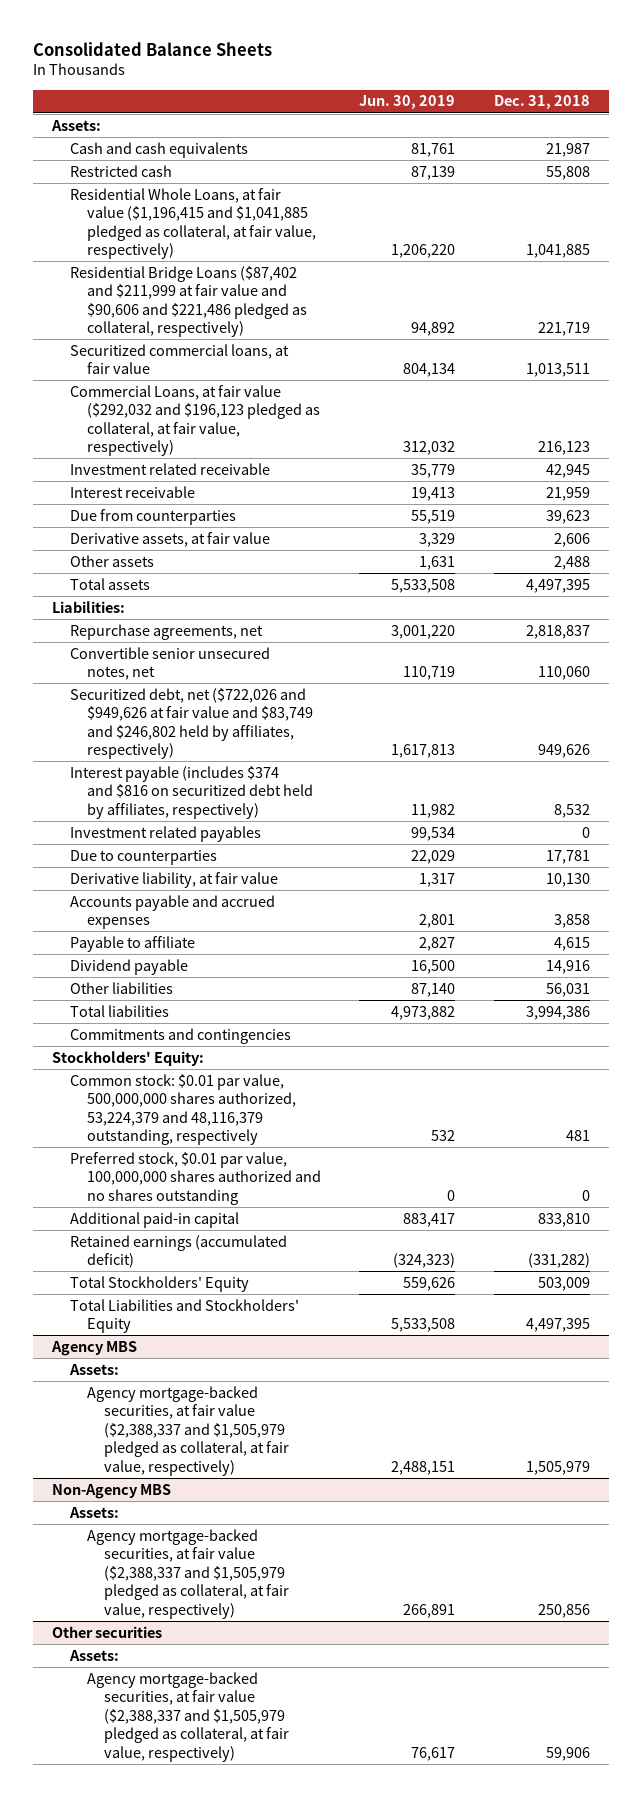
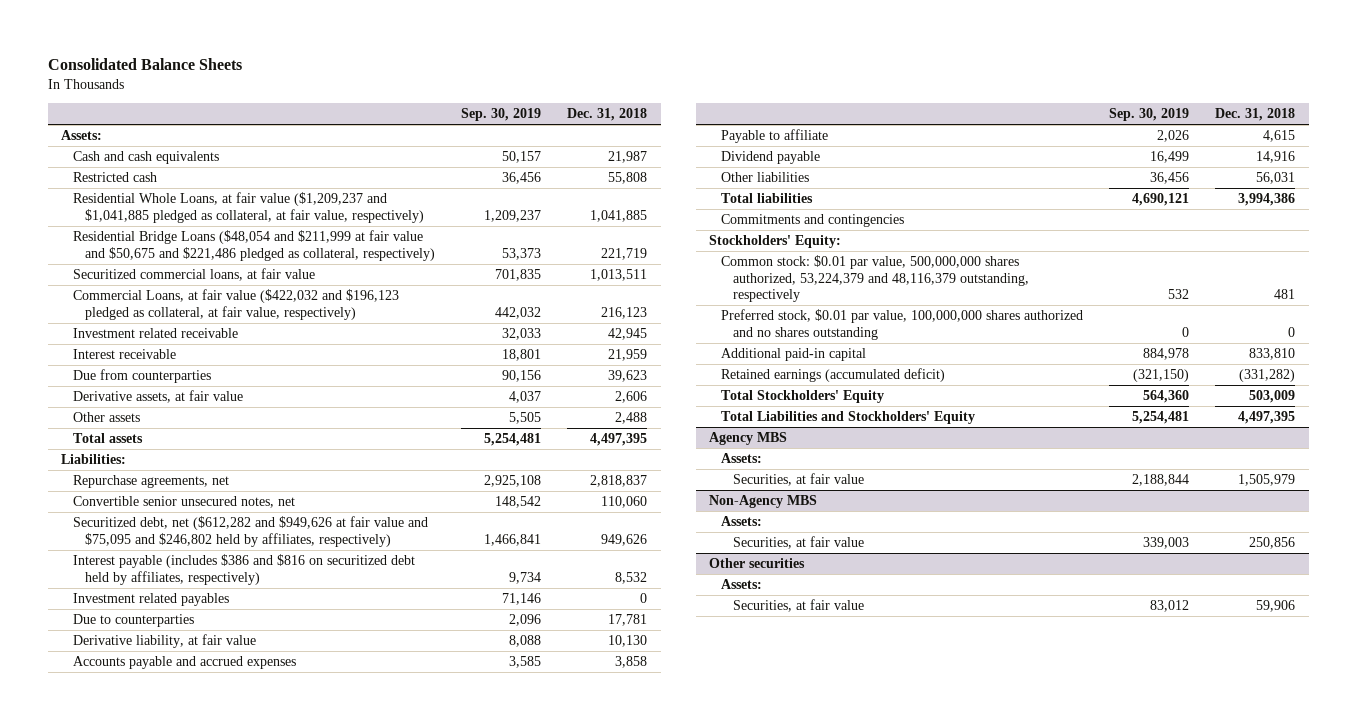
[359,95,456,110] Jun. 30, 2019 -> none
none -> [461,108,542,122] Sep. 30, 2019
[69,187,316,260] Residential Whole Loans, at fair value ($1,196,415 and $1,041,885 pledged as collateral, at fair value, respectively) -> [72,192,424,223] Residential Whole Loans, at fair value ($1,209,237 and $1,041,885 pledged as collateral, at fair value, respectively)
[69,265,307,338] Residential Bridge Loans ($87,402 and $211,999 at fair value and $90,606 and $221,486 pledged as collateral, respectively) -> [72,230,435,261] Residential Bridge Loans ($48,054 and $211,999 at fair value and $50,675 and $221,486 pledged as collateral, respectively)
[69,384,320,457] Commercial Loans, at fair value ($292,032 and $196,123 pledged as collateral, at fair value, respectively) -> [72,289,399,320] Commercial Loans, at fair value ($422,032 and $196,123 pledged as collateral, at fair value, respectively)
[69,687,313,760] Securitized debt, net ($722,026 and $949,626 at fair value and $83,749 and $246,802 held by affiliates, respectively) -> [72,516,428,547] Securitized debt, net ($612,282 and $949,626 at fair value and $75,095 and $246,802 held by affiliates, respectively)
[69,765,313,819] Interest payable (includes $374 and $816 on securitized debt held by affiliates, respectively) -> [72,554,415,585] Interest payable (includes $386 and $816 on securitized debt held by affiliates, respectively)
[86,1385,290,1476] Agency mortgage-backed securities, at fair value ($2,388,337 and $1,505,979 pledged as collateral, at fair value, respectively) -> [732,473,864,487] Securities, at fair value
[86,1528,290,1619] Agency mortgage-backed securities, at fair value ($2,388,337 and $1,505,979 pledged as collateral, at fair value, respectively) -> [732,536,864,550] Securities, at fair value
[86,1671,290,1762] Agency mortgage-backed securities, at fair value ($2,388,337 and $1,505,979 pledged as collateral, at fair value, respectively) -> [732,599,864,613] Securities, at fair value

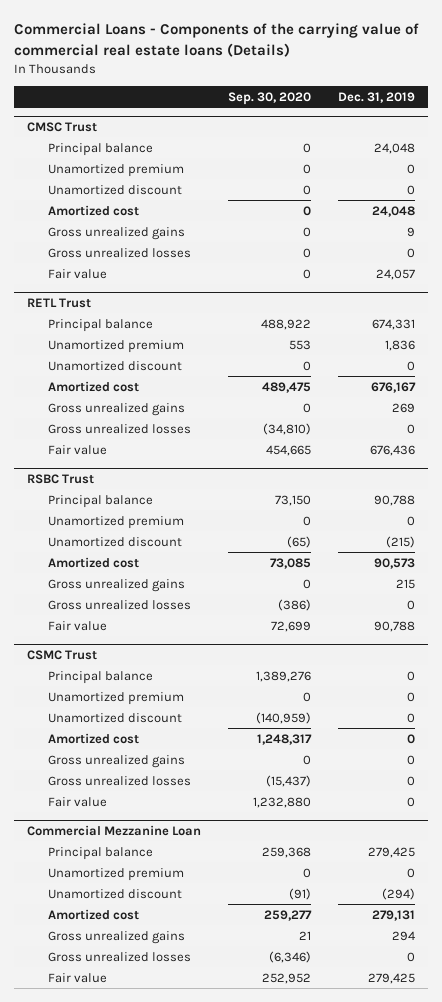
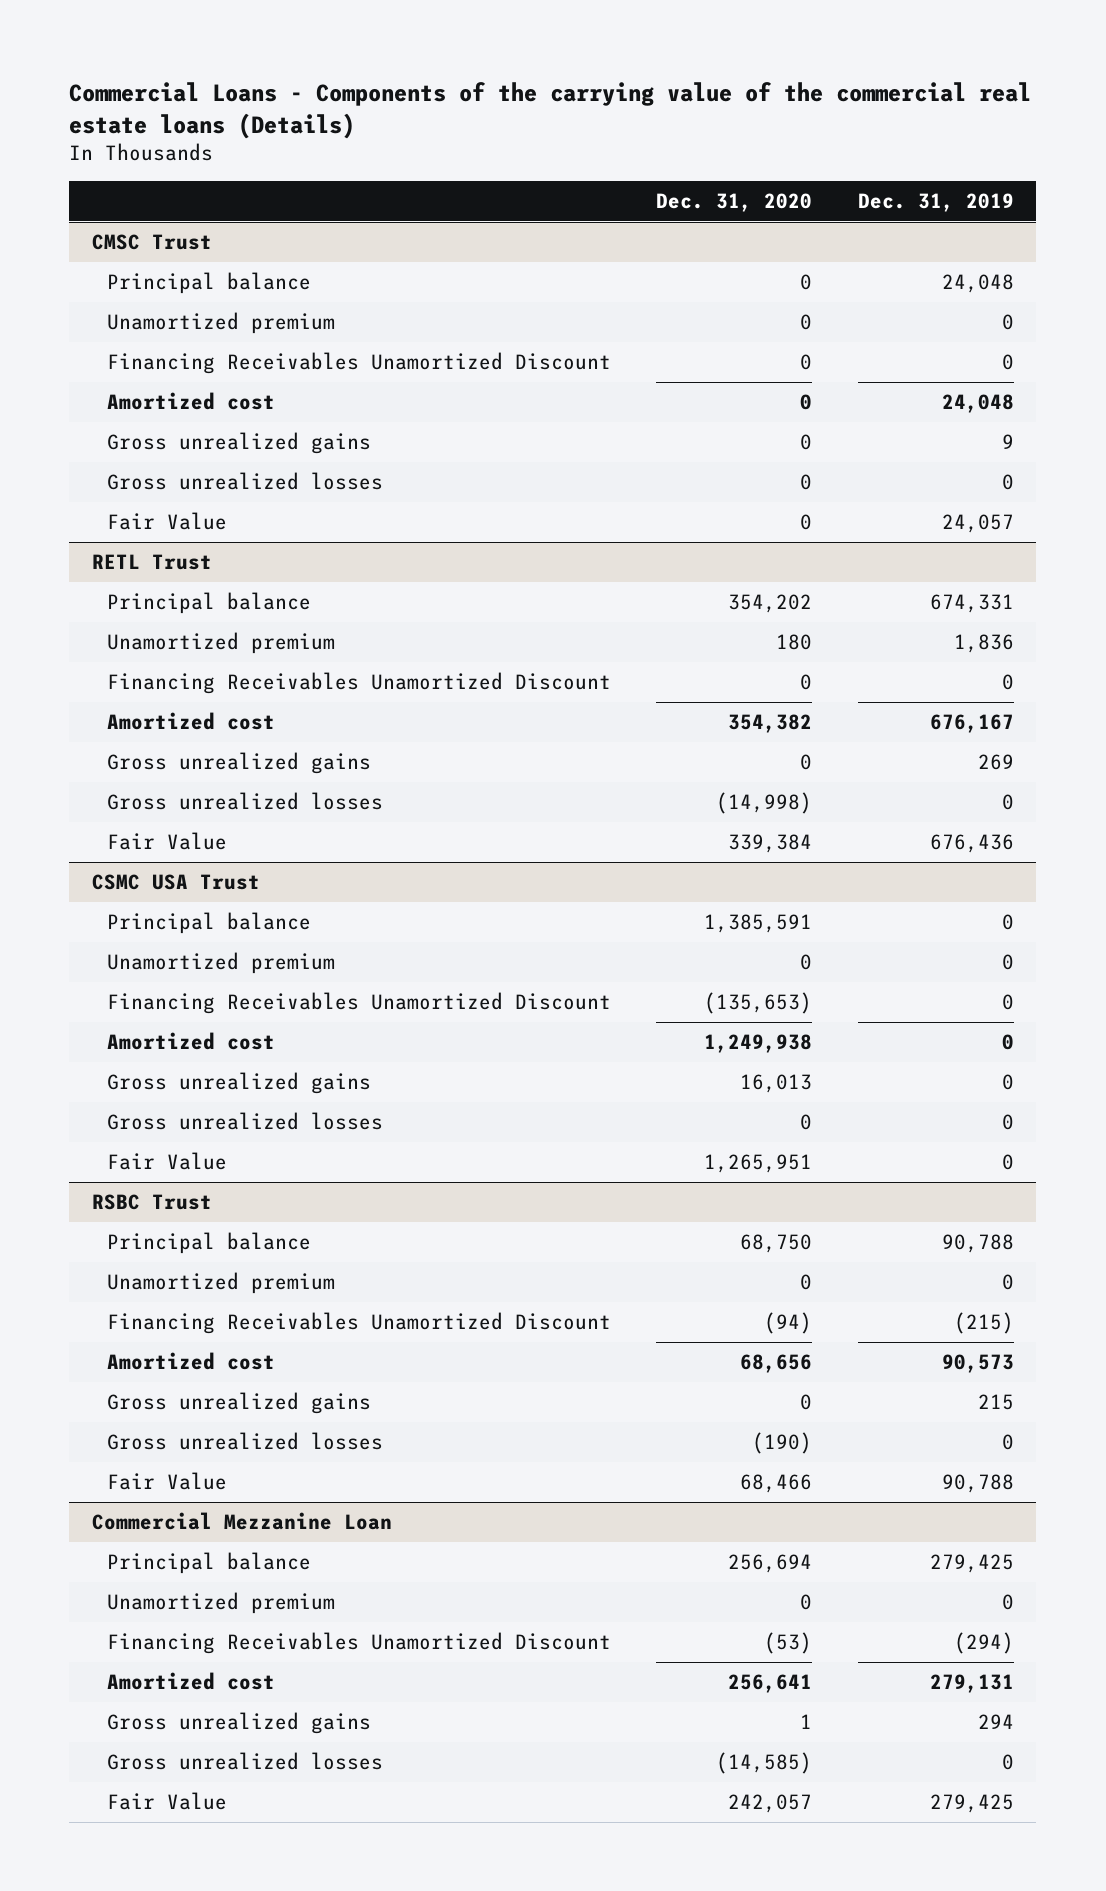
[13,23,419,57] Commercial Loans - Components of the carrying value of commercial real estate loans (Details) -> [69,81,1032,139] Commercial Loans - Components of the carrying value of the commercial real estate loans (Details)
[227,91,311,105] Sep. 30, 2020 -> none
none -> [656,193,813,213] Dec. 31, 2020
[47,184,182,195] Unamortized discount -> [106,352,611,375] Financing Receivables Unamortized Discount
[47,268,107,279] Fair value -> [106,512,227,531] Fair Value
[47,360,182,371] Unamortized discount -> [106,672,611,695] Financing Receivables Unamortized Discount
[47,444,107,455] Fair value -> [106,832,227,851] Fair Value
none -> [91,874,260,891] CSMC USA Trust
none -> [106,912,311,935] Principal balance
none -> [106,952,335,975] Unamortized premium
none -> [106,992,611,1015] Financing Receivables Unamortized Discount
none -> [106,1032,275,1051] Amortized cost
none -> [106,1072,371,1095] Gross unrealized gains
none -> [106,1112,383,1131] Gross unrealized losses
none -> [106,1152,227,1171] Fair Value
[47,536,182,547] Unamortized discount -> [106,1312,611,1335] Financing Receivables Unamortized Discount
[27,650,98,661] CSMC Trust -> none
[47,670,153,684] Principal balance -> none
[47,691,184,705] Unamortized premium -> none
[47,712,182,723] Unamortized discount -> none
[47,732,139,744] Amortized cost -> none
[47,754,185,768] Gross unrealized gains -> none
[47,775,191,786] Gross unrealized losses -> none
[47,796,107,807] Fair value -> none
[47,620,107,631] Fair value -> [106,1472,227,1491] Fair Value
[47,888,182,899] Unamortized discount -> [106,1632,611,1655] Financing Receivables Unamortized Discount
[47,972,107,983] Fair value -> [106,1792,227,1811] Fair Value

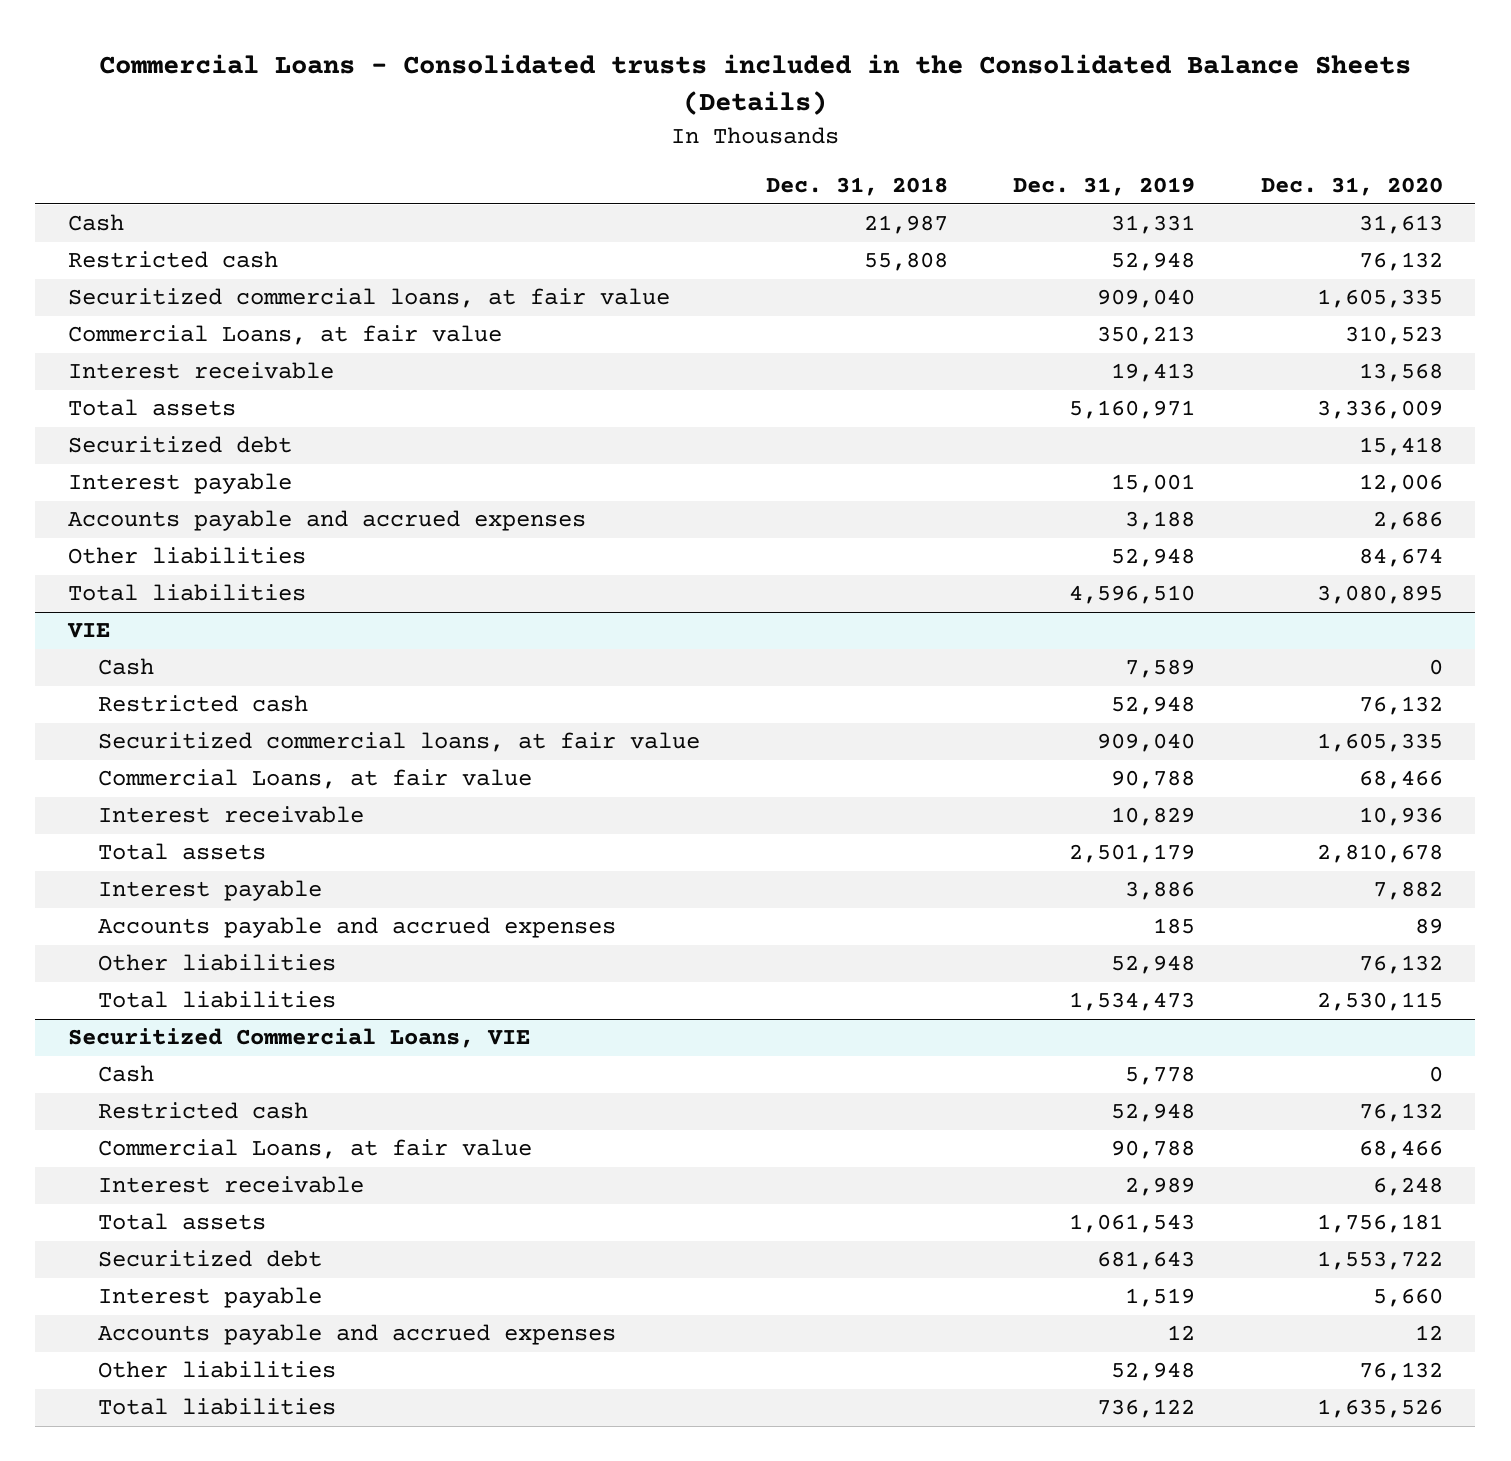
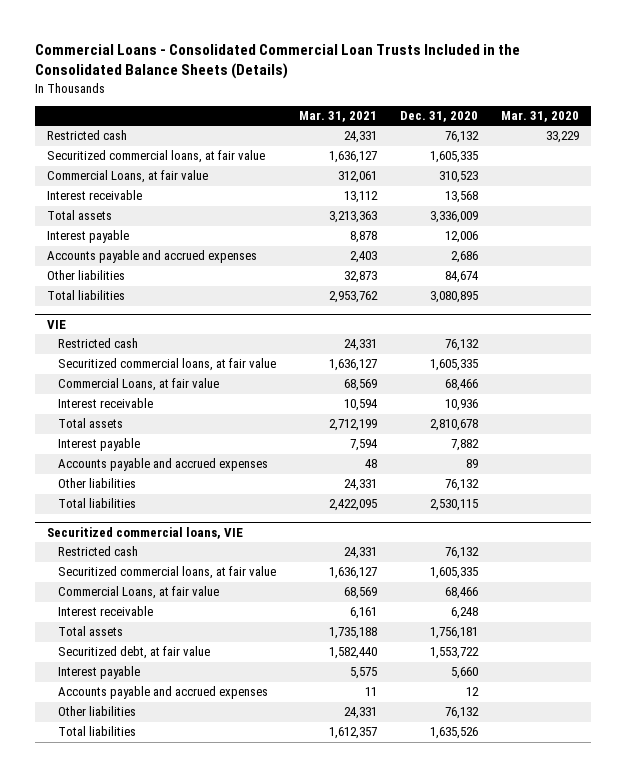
[99,53,1412,116] Commercial Loans - Consolidated trusts included in the Consolidated Balance Sheets (Details) -> [35,44,521,80] Commercial Loans - Consolidated Commercial Loan Trusts Included in the Consolidated Balance Sheets (Details)
[765,177,948,197] Dec. 31, 2018 -> none
[1013,177,1196,197] Dec. 31, 2019 -> none
none -> [298,111,377,123] Mar. 31, 2021
none -> [501,111,580,123] Mar. 31, 2020
[68,214,125,232] Cash -> none
[68,436,293,454] Securitized debt -> none
[98,658,155,676] Cash -> none
[98,1065,155,1083] Cash -> none
[68,1028,531,1049] Securitized Commercial Loans, VIE -> [46,526,243,539] Securitized commercial loans, VIE
none -> [57,566,276,580] Securitized commercial loans, at fair value
[98,1250,323,1268] Securitized debt -> [57,646,210,660] Securitized debt, at fair value

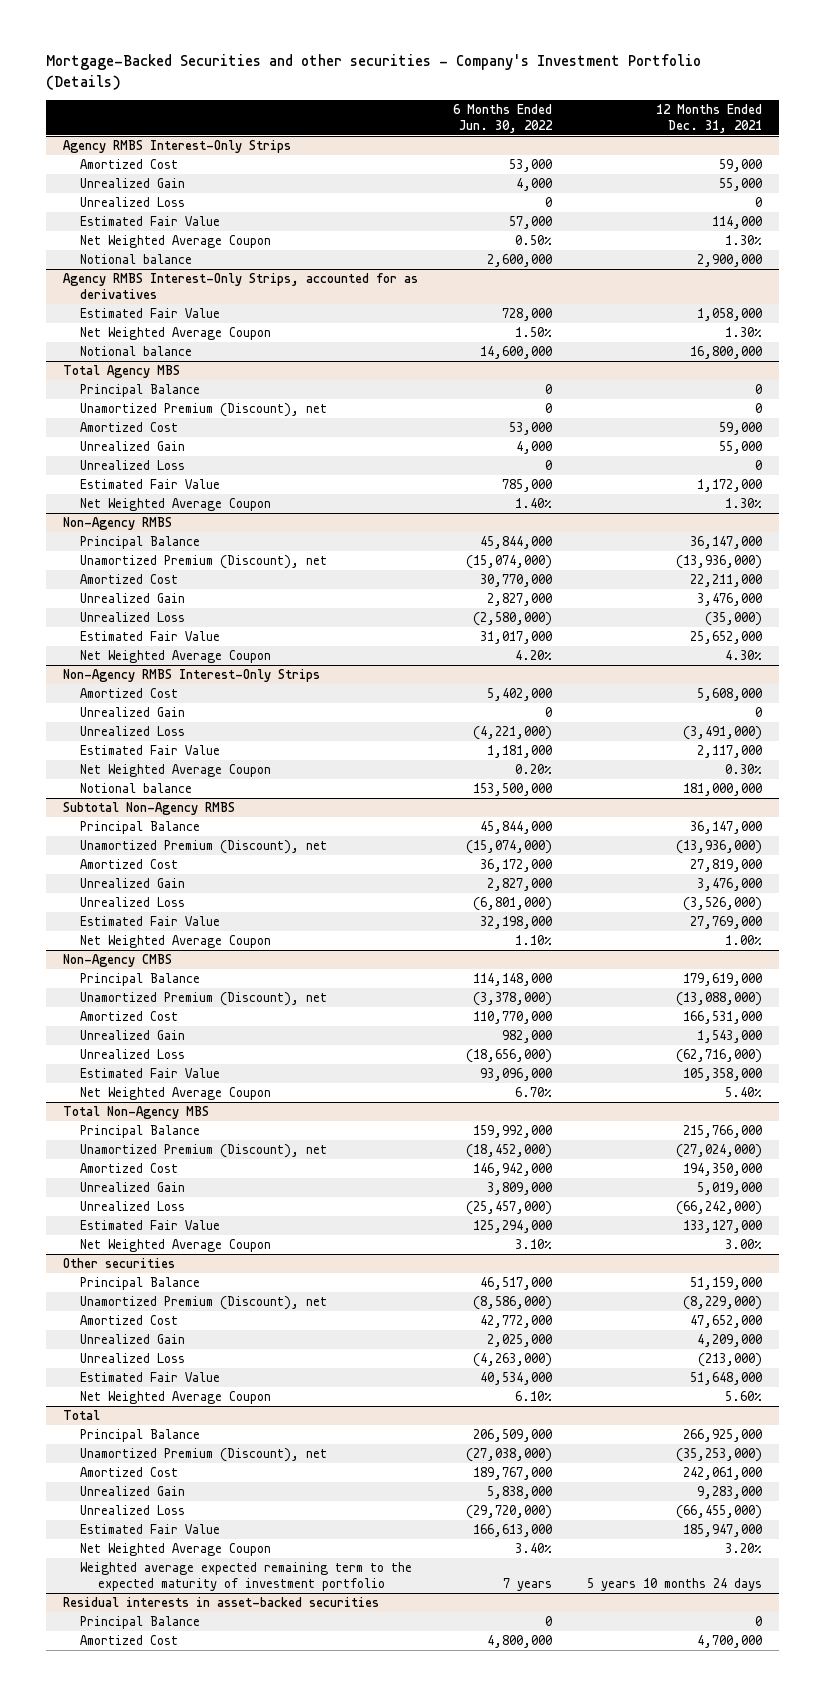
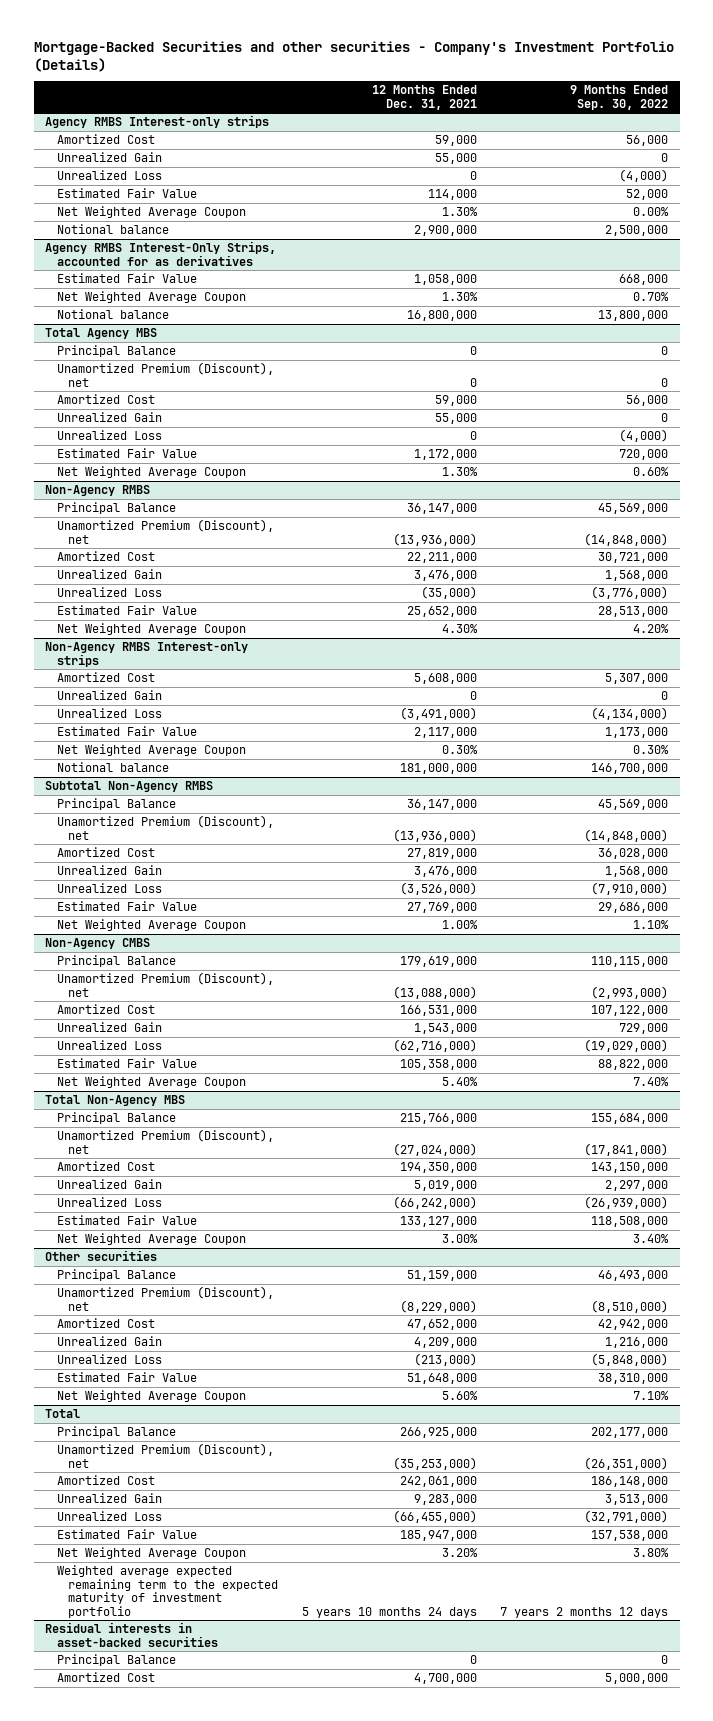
[453,104,554,133] 6 Months Ended Jun. 30, 2022 -> none
none -> [570,85,669,110] 9 Months Ended Sep. 30, 2022
[63,140,292,154] Agency RMBS Interest-Only Strips -> [45,115,270,129] Agency RMBS Interest-only strips
[63,669,321,683] Non-Agency RMBS Interest-Only Strips -> [45,642,249,667] Non-Agency RMBS Interest-only strips

